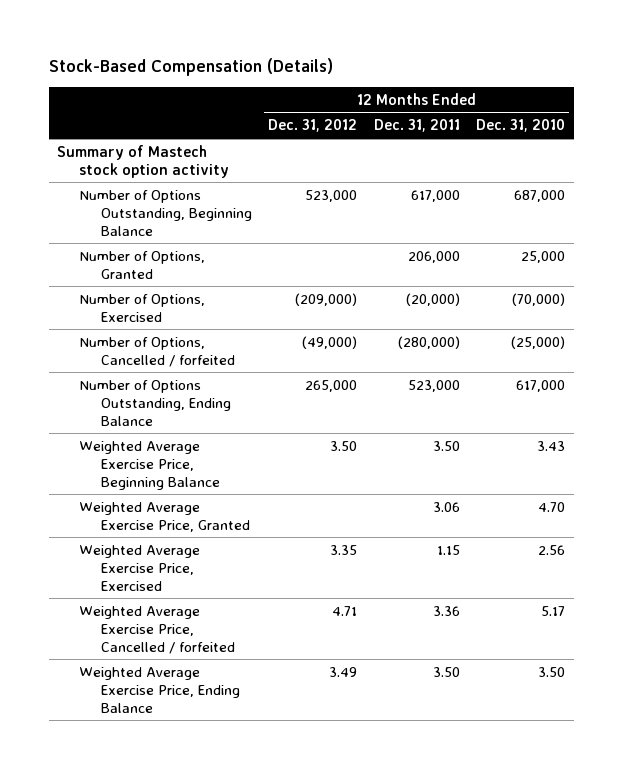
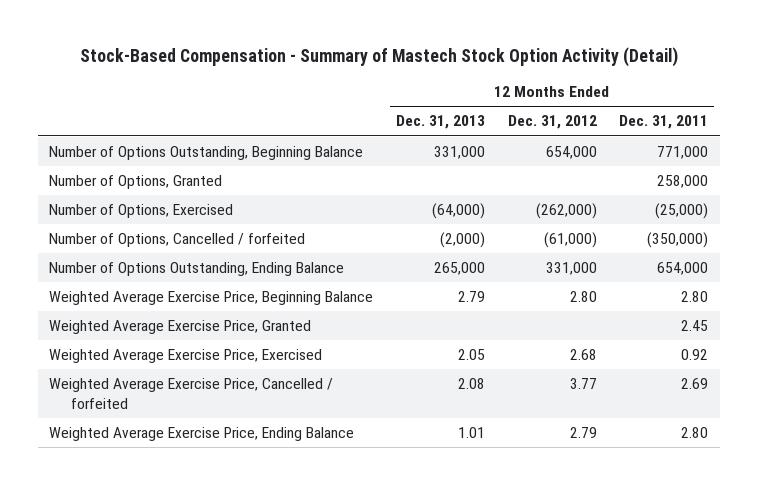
[49,58,334,77] Stock-Based Compensation (Details) -> [79,46,678,67] Stock-Based Compensation - Summary of Mastech Stock Option Activity (Detail)
[476,119,566,133] Dec. 31, 2010 -> none
none -> [395,115,485,130] Dec. 31, 2013
[57,144,230,178] Summary of Mastech stock option activity -> none
[305,189,358,202] 523,000 -> [545,146,597,160] 654,000
[410,189,460,202] 617,000 -> [657,146,709,160] 771,000
[407,250,460,263] 206,000 -> [657,175,709,189] 258,000
[295,292,358,306] (209,000) -> [535,203,597,220] (262,000)
[405,292,460,306] (20,000) -> [655,203,709,220] (25,000)
[302,335,358,349] (49,000) -> [543,232,597,249] (61,000)
[397,335,460,349] (280,000) -> [647,232,709,249] (350,000)
[305,379,358,392] 265,000 -> [545,262,597,276] 331,000
[407,379,460,392] 523,000 -> [657,262,709,276] 654,000
[330,440,358,451] 3.50 -> [569,291,597,303] 2.80
[432,440,460,451] 3.50 -> [681,291,709,303] 2.80
[432,501,460,512] 3.06 -> [681,320,709,332] 2.45
[330,544,358,555] 3.35 -> [569,349,597,361] 2.68
[436,544,460,555] 1.15 -> [681,349,709,361] 0.92
[332,605,358,616] 4.71 -> [569,378,597,390] 3.77
[432,605,460,616] 3.36 -> [681,378,709,390] 2.69
[329,666,358,677] 3.49 -> [569,427,597,439] 2.79
[432,666,460,677] 3.50 -> [681,427,709,439] 2.80

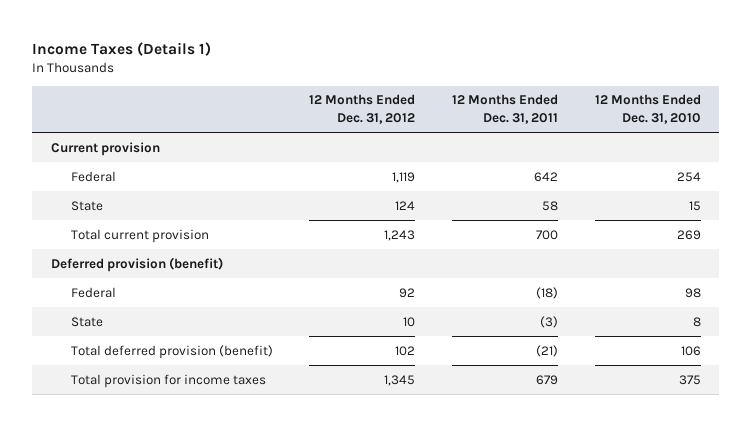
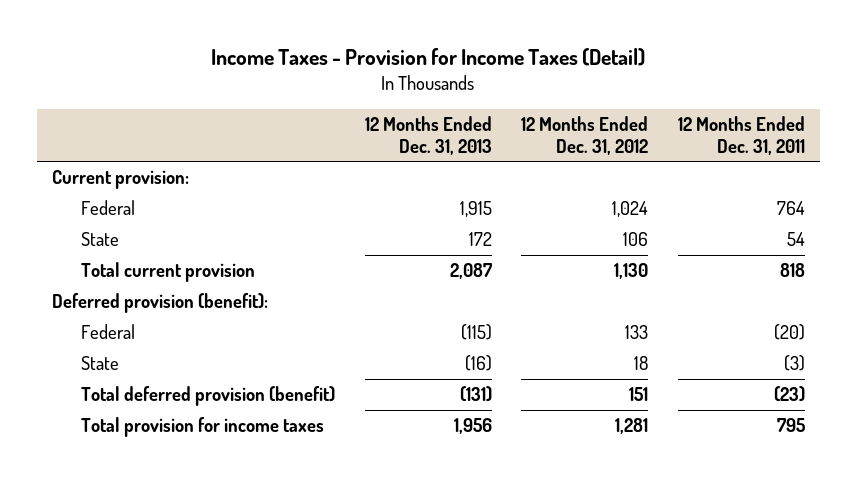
[32,41,212,56] Income Taxes (Details 1) -> [211,48,646,67] Income Taxes - Provision for Income Taxes (Detail)
[594,94,701,125] 12 Months Ended Dec. 31, 2010 -> none
none -> [364,116,492,155] 12 Months Ended Dec. 31, 2013
[50,141,160,156] Current provision -> [51,170,189,190] Current provision:
[392,171,416,183] 1,119 -> [612,201,649,218] 1,024
[534,171,559,182] 642 -> [777,201,806,216] 764
[395,200,416,210] 124 -> [623,232,649,247] 106
[542,200,559,211] 58 -> [787,232,806,247] 54
[384,229,416,241] 1,243 -> [614,263,649,280] 1,130
[536,229,559,240] 700 -> [780,263,806,278] 818
[50,256,223,272] Deferred provision (benefit) -> [51,293,268,314] Deferred provision (benefit):
[399,287,416,298] 92 -> [625,325,649,340] 133
[536,286,559,299] (18) -> [774,324,806,341] (20)
[403,316,416,327] 10 -> [634,356,649,371] 18
[395,345,416,356] 102 -> [629,387,649,402] 151
[536,344,559,357] (21) -> [774,386,806,403] (23)
[384,374,416,386] 1,345 -> [615,418,649,435] 1,281
[536,374,559,385] 679 -> [777,418,806,433] 795

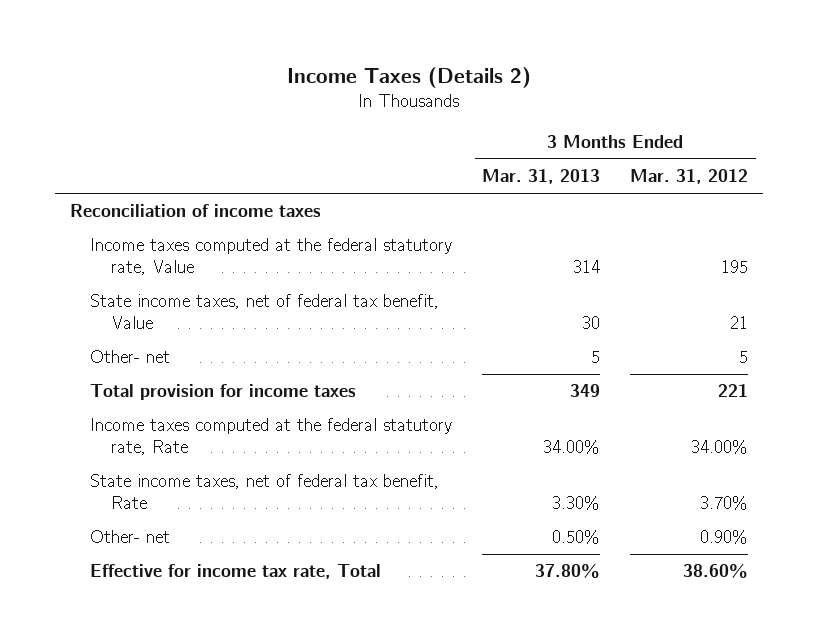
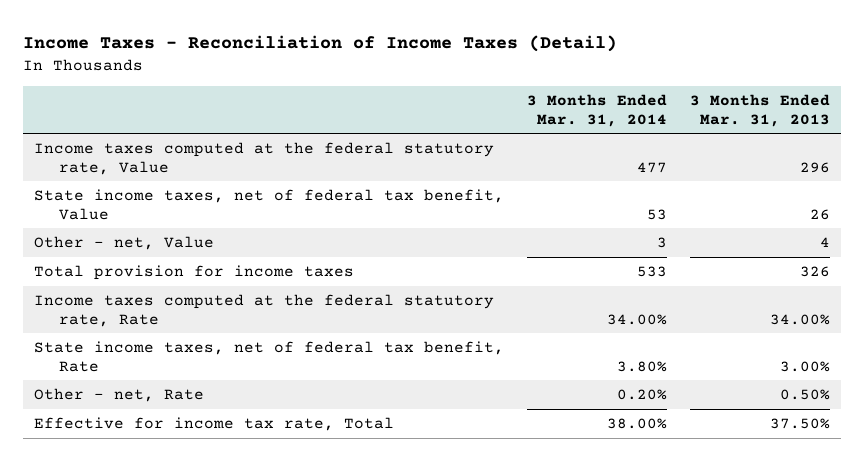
[287,66,532,88] Income Taxes (Details 2) -> [22,34,617,52] Income Taxes - Reconciliation of Income Taxes (Detail)
[630,169,749,185] Mar. 31, 2012 -> none
none -> [526,93,667,127] 3 Months Ended Mar. 31, 2014
[70,204,322,218] Reconciliation of income taxes -> none
[573,260,601,274] 314 -> [799,161,830,173] 296
[582,316,601,330] 30 -> [809,208,830,220] 26
[90,350,171,364] Other- net -> [34,235,215,250] Other - net, Value
[591,351,601,364] 5 -> [819,236,830,247] 4
[570,384,601,398] 349 -> [799,265,830,277] 326
[552,496,601,511] 3.30% -> [779,360,830,372] 3.00%
[90,530,171,544] Other- net -> [34,387,205,402] Other - net, Rate
[535,563,601,579] 37.80% -> [769,417,830,429] 37.50%

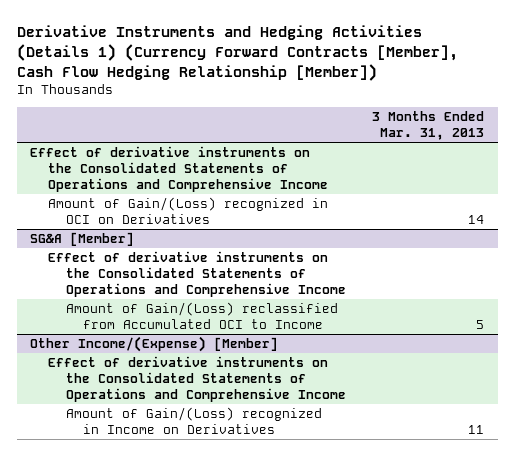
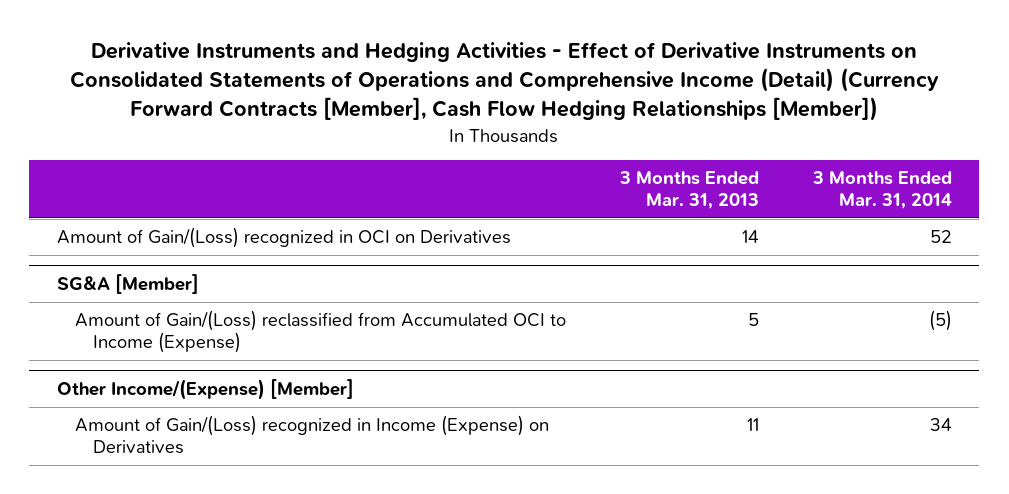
[16,24,458,81] Derivative Instruments and Hedging Activities (Details 1) (Currency Forward Contracts [Member], Cash Flow Hedging Relationship [Member]) -> [70,42,940,122] Derivative Instruments and Hedging Activities - Effect of Derivative Instruments on Consolidated Statements of Operations and Comprehensive Income (Detail) (Currency Forward Contracts [Member], Cash Flow Hedging Relationships [Member])
none -> [812,171,953,210] 3 Months Ended Mar. 31, 2014
[30,146,328,193] Effect of derivative instruments on the Consolidated Statements of Operations and Comprehensive Income -> none
[47,251,346,298] Effect of derivative instruments on the Consolidated Statements of Operations and Comprehensive Income -> none
[65,302,338,330] Amount of Gain/(Loss) reclassified from Accumulated OCI to Income -> [74,310,566,354] Amount of Gain/(Loss) reclassified from Accumulated OCI to Income (Expense)
[47,356,346,403] Effect of derivative instruments on the Consolidated Statements of Operations and Comprehensive Income -> none
[65,407,322,435] Amount of Gain/(Loss) recognized in Income on Derivatives -> [74,415,549,455] Amount of Gain/(Loss) recognized in Income (Expense) on Derivatives

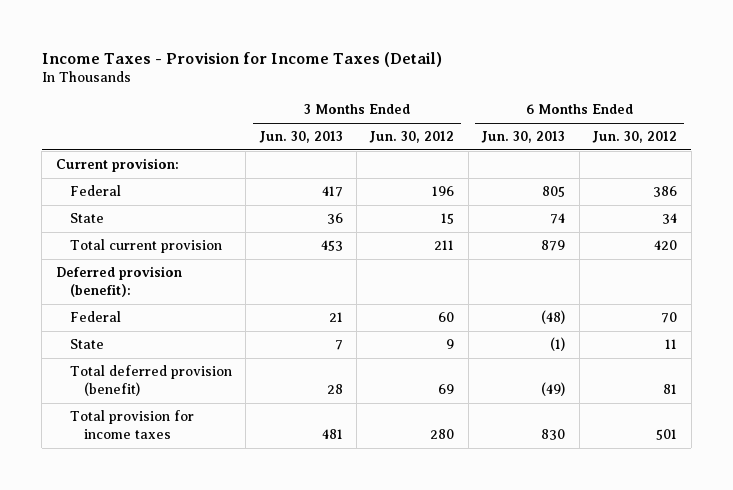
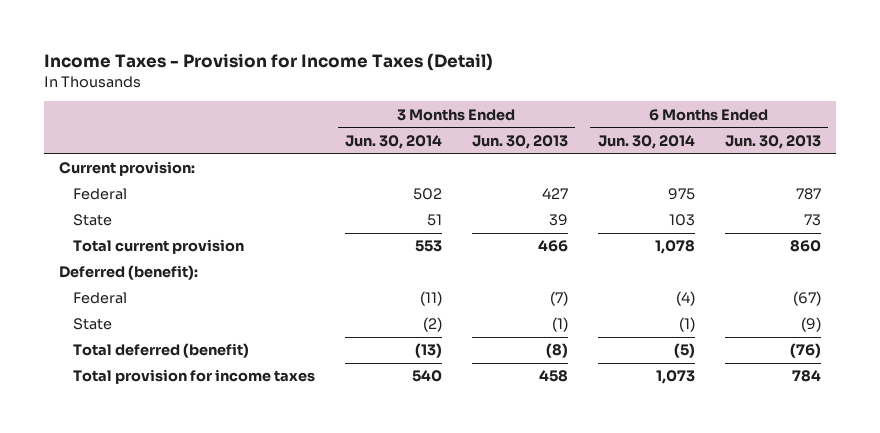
[369,131,455,144] Jun. 30, 2012 -> none
[592,131,678,144] Jun. 30, 2012 -> none
none -> [345,134,443,149] Jun. 30, 2014
none -> [597,134,695,149] Jun. 30, 2014
[321,186,343,198] 417 -> [541,188,568,200] 427
[542,186,566,198] 805 -> [795,188,821,201] 787
[326,213,343,225] 36 -> [548,214,568,227] 39
[550,213,566,225] 74 -> [803,214,821,227] 73
[320,240,343,252] 453 -> [537,240,568,253] 466
[541,240,566,252] 879 -> [789,240,821,253] 860
[55,266,182,298] Deferred provision (benefit): -> [58,265,198,281] Deferred (benefit):
[328,312,343,323] 21 -> [549,291,568,307] (7)
[541,310,566,325] (48) -> [792,291,821,307] (67)
[334,340,343,351] 7 -> [551,317,568,333] (1)
[550,337,566,352] (1) -> [800,317,821,333] (9)
[69,365,232,397] Total deferred provision (benefit) -> [73,343,250,359] Total deferred (benefit)
[326,384,343,395] 28 -> [545,343,568,359] (8)
[541,382,566,397] (49) -> [789,343,821,359] (76)
[321,429,343,440] 481 -> [538,370,568,383] 458
[541,429,566,441] 830 -> [791,370,821,383] 784

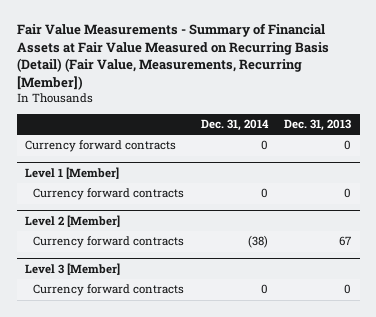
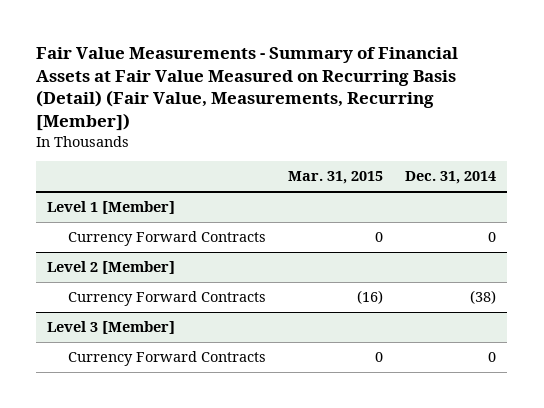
[284,119,352,132] Dec. 31, 2013 -> none
none -> [288,171,384,185] Mar. 31, 2015
[24,140,176,153] Currency forward contracts -> none
[32,188,184,201] Currency forward contracts -> [67,231,266,247] Currency Forward Contracts
[32,236,184,249] Currency forward contracts -> [67,291,266,307] Currency Forward Contracts
[32,284,184,297] Currency forward contracts -> [67,351,266,367] Currency Forward Contracts

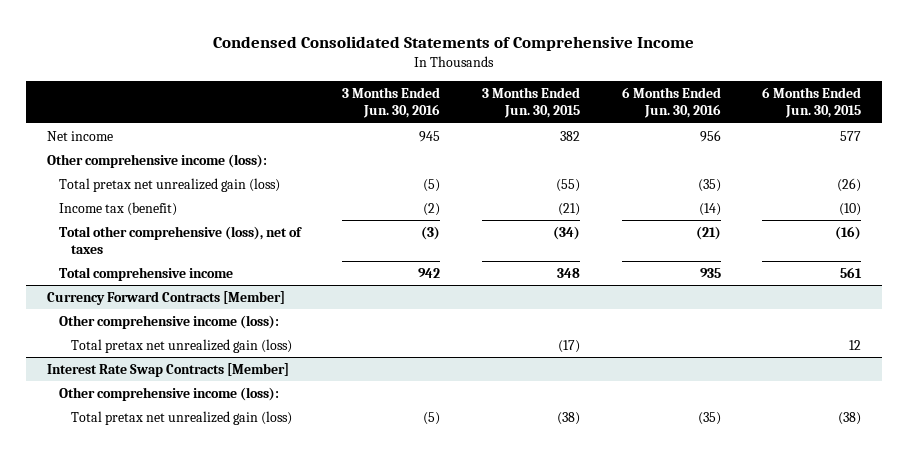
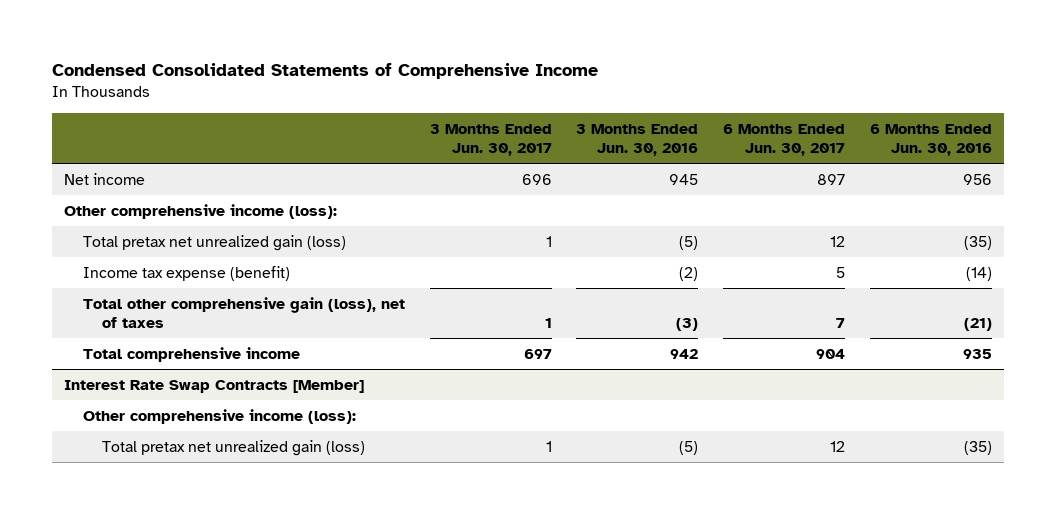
[482,87,581,119] 3 Months Ended Jun. 30, 2015 -> none
[762,87,862,119] 6 Months Ended Jun. 30, 2015 -> none
none -> [429,123,552,156] 3 Months Ended Jun. 30, 2017
none -> [723,123,846,156] 6 Months Ended Jun. 30, 2017
[58,201,177,216] Income tax (benefit) -> [82,265,290,281] Income tax expense (benefit)
[58,225,302,255] Total other comprehensive (loss), net of taxes -> [82,296,405,329] Total other comprehensive gain (loss), net of taxes
[46,290,285,305] Currency Forward Contracts [Member] -> none
[58,314,279,329] Other comprehensive income (loss): -> none
[70,338,292,353] Total pretax net unrealized gain (loss) -> none

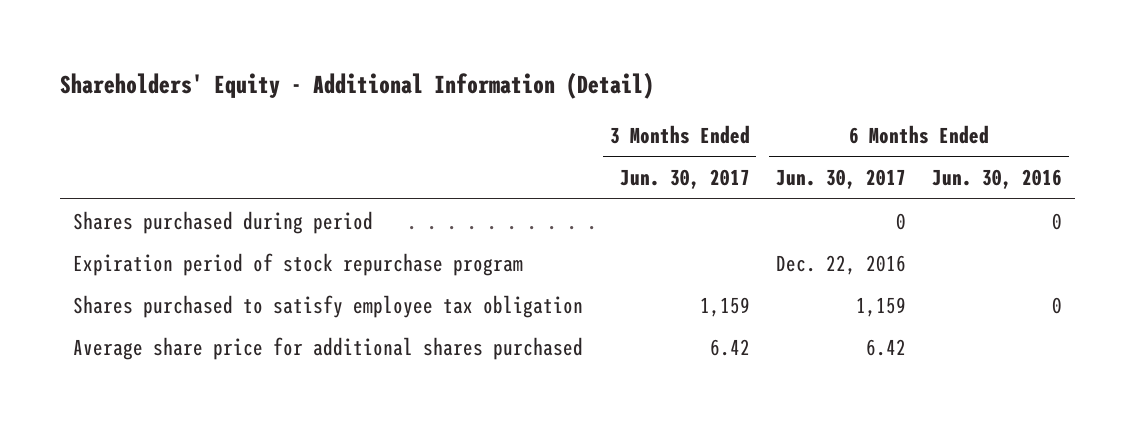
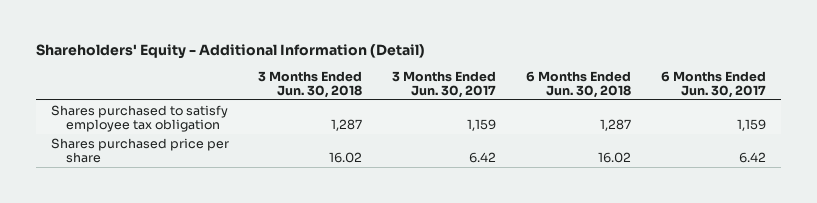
[932,169,1063,190] Jun. 30, 2016 -> none
none -> [258,70,363,99] 3 Months Ended Jun. 30, 2018
none -> [526,70,632,99] 6 Months Ended Jun. 30, 2018
[73,210,374,234] Shares purchased during period -> none
[73,252,524,276] Expiration period of stock repurchase program -> none
[73,336,584,360] Average share price for additional shares purchased -> [50,137,229,164] Shares purchased price per share

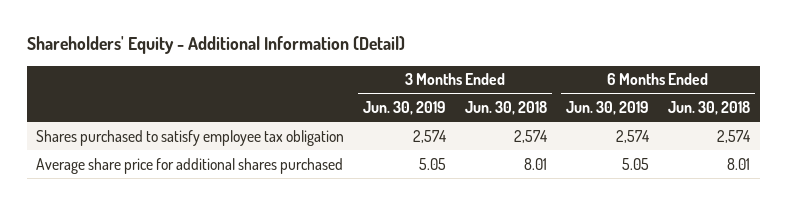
[392,70,497,99] 3 Months Ended Jun. 30, 2017 -> none
[660,70,766,99] 6 Months Ended Jun. 30, 2017 -> none
none -> [363,100,447,115] Jun. 30, 2019
none -> [566,100,650,115] Jun. 30, 2019
[331,119,363,132] 1,287 -> [514,129,549,143] 2,574
[600,119,632,132] 1,287 -> [717,129,752,143] 2,574
[50,137,229,164] Shares purchased price per share -> [36,157,344,174] Average share price for additional shares purchased
[329,152,363,164] 16.02 -> [524,157,548,170] 8.01
[598,152,632,164] 16.02 -> [727,157,751,170] 8.01

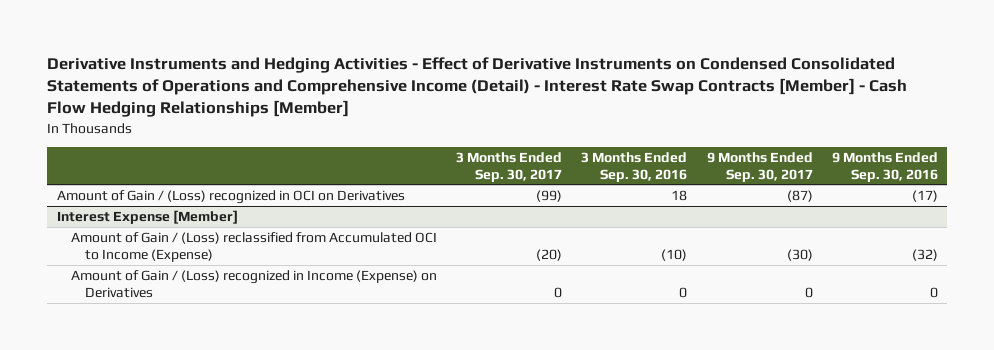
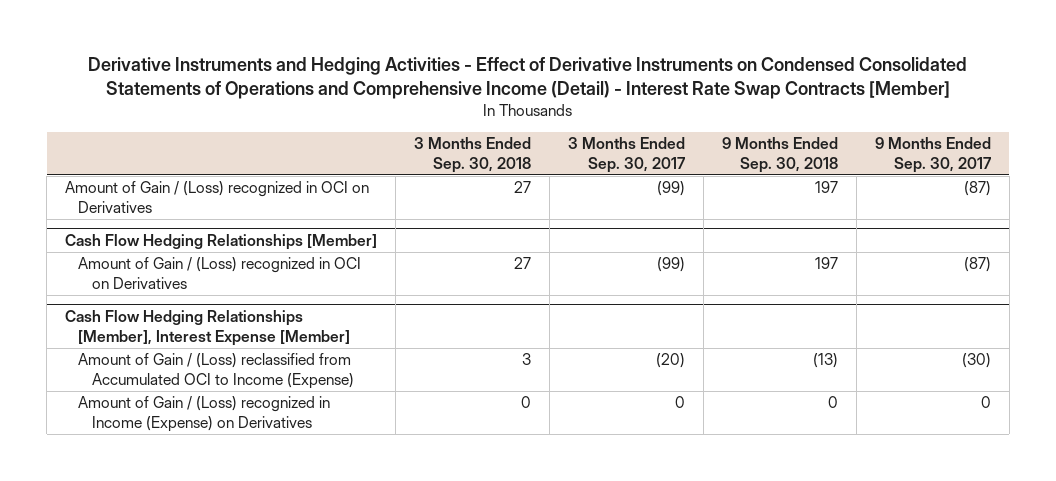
[47,57,908,118] Derivative Instruments and Hedging Activities - Effect of Derivative Instruments on Condensed Consolidated Statements of Operations and Comprehensive Income (Detail) - Interest Rate Swap Contracts [Member] - Cash Flow Hedging Relationships [Member] -> [87,56,967,100] Derivative Instruments and Hedging Activities - Effect of Derivative Instruments on Condensed Consolidated Statements of Operations and Comprehensive Income (Detail) - Interest Rate Swap Contracts [Member]
[581,151,688,182] 3 Months Ended Sep. 30, 2016 -> none
[831,151,938,182] 9 Months Ended Sep. 30, 2016 -> none
none -> [414,137,532,173] 3 Months Ended Sep. 30, 2018
none -> [721,137,838,173] 9 Months Ended Sep. 30, 2018
[56,209,238,224] Interest Expense [Member] -> [65,234,378,251] Cash Flow Hedging Relationships [Member]
none -> [78,257,362,289] Amount of Gain / (Loss) recognized in OCI on Derivatives
none -> [65,310,351,346] Cash Flow Hedging Relationships [Member], Interest Expense [Member]

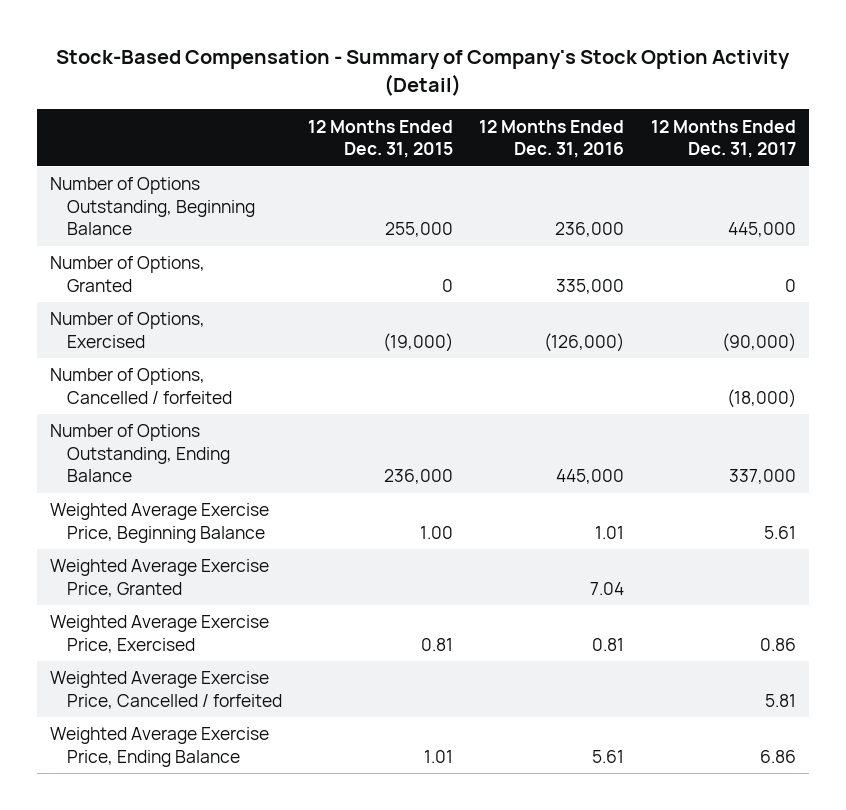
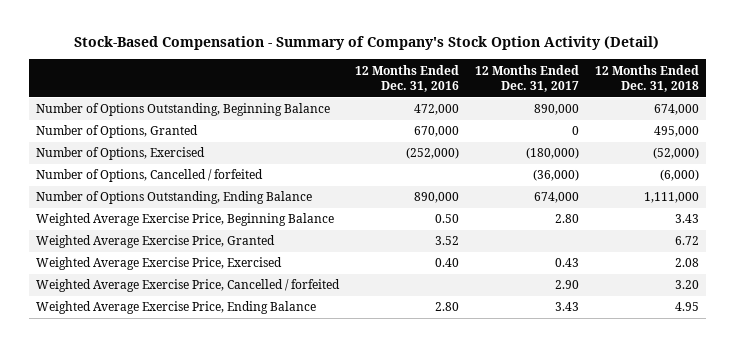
[307,119,453,159] 12 Months Ended Dec. 31, 2015 -> none
none -> [594,64,699,93] 12 Months Ended Dec. 31, 2018
[555,222,625,238] 236,000 -> [414,104,460,116] 472,000
[727,222,796,238] 445,000 -> [533,104,579,116] 890,000
[556,278,625,294] 335,000 -> [414,126,460,138] 670,000
[544,332,625,352] (126,000) -> [406,147,460,160] (252,000)
[721,332,796,352] (90,000) -> [525,147,579,160] (180,000)
[726,388,796,408] (18,000) -> [532,169,579,182] (36,000)
[556,469,625,485] 445,000 -> [414,192,460,204] 890,000
[728,469,796,485] 337,000 -> [533,192,579,204] 674,000
[595,525,625,539] 1.01 -> [435,214,460,224] 0.50
[763,525,796,539] 5.61 -> [554,214,579,224] 2.80
[590,581,625,595] 7.04 -> [435,236,460,246] 3.52
[592,637,625,651] 0.81 -> [435,258,460,268] 0.40
[759,637,796,651] 0.86 -> [554,258,579,268] 0.43
[764,693,796,707] 5.81 -> [554,280,579,290] 2.90
[592,749,625,763] 5.61 -> [435,302,460,312] 2.80
[759,749,796,763] 6.86 -> [554,302,579,312] 3.43

